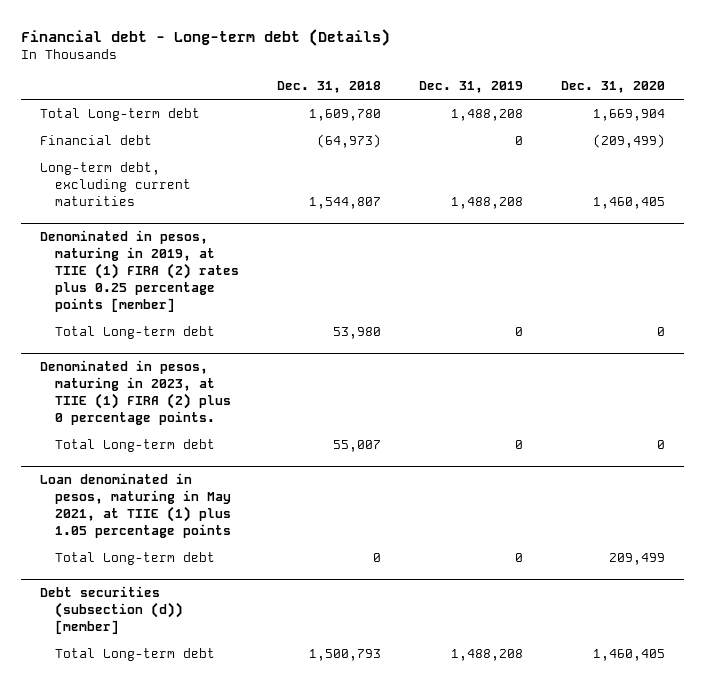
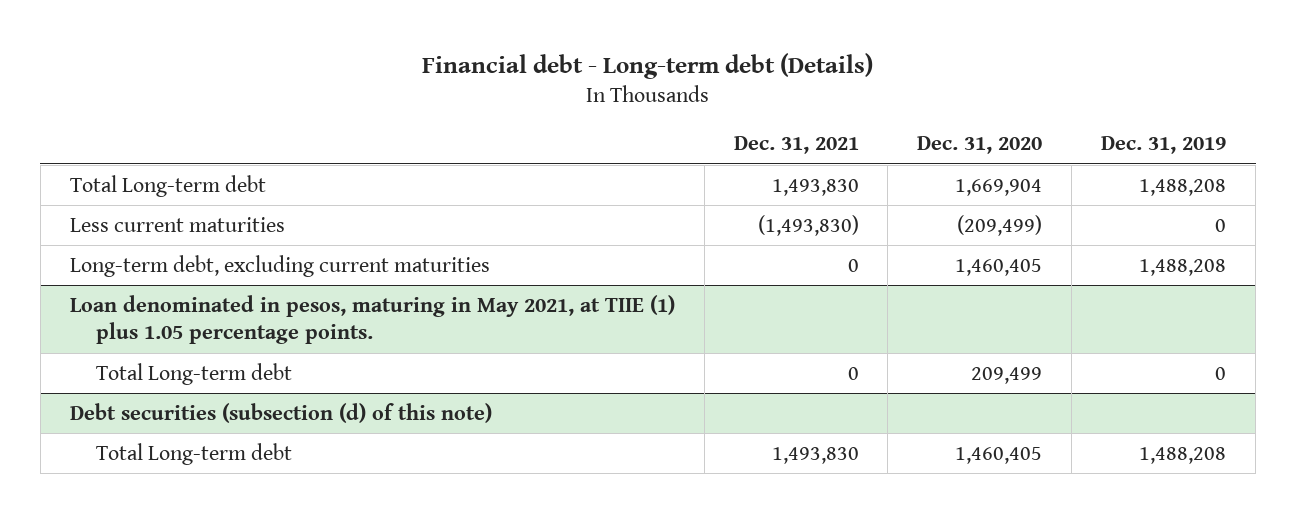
[277,81,382,94] Dec. 31, 2018 -> none
none -> [733,136,859,155] Dec. 31, 2021
[40,135,153,146] Financial debt -> [69,216,285,232] Less current maturities
[40,230,240,312] Denominated in pesos, maturing in 2019, at TIIE (1) FIRA (2) rates plus 0.25 percentage points [member] -> none
[55,326,216,340] Total Long-term debt -> none
[40,360,232,426] Denominated in pesos, maturing in 2023, at TIIE (1) FIRA (2) plus 0 percentage points. -> none
[55,439,216,453] Total Long-term debt -> none
[40,473,232,539] Loan denominated in pesos, maturing in May 2021, at TIIE (1) plus 1.05 percentage points -> [69,294,675,345] Loan denominated in pesos, maturing in May 2021, at TIIE (1) plus 1.05 percentage points.
[40,586,184,635] Debt securities (subsection (d)) [member] -> [69,402,492,423] Debt securities (subsection (d) of this note)

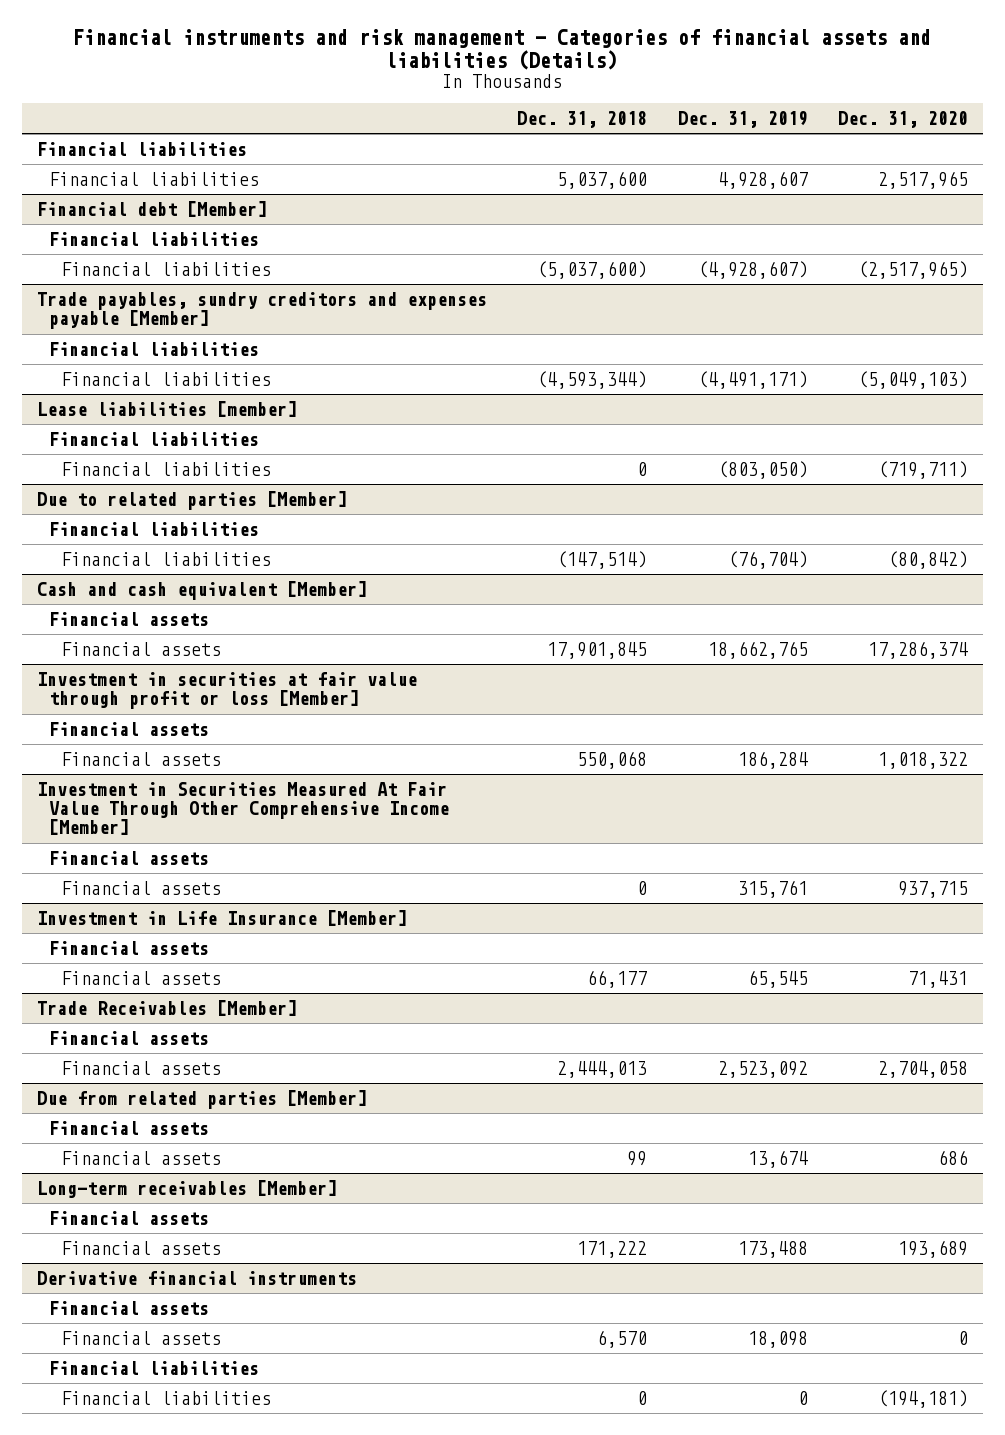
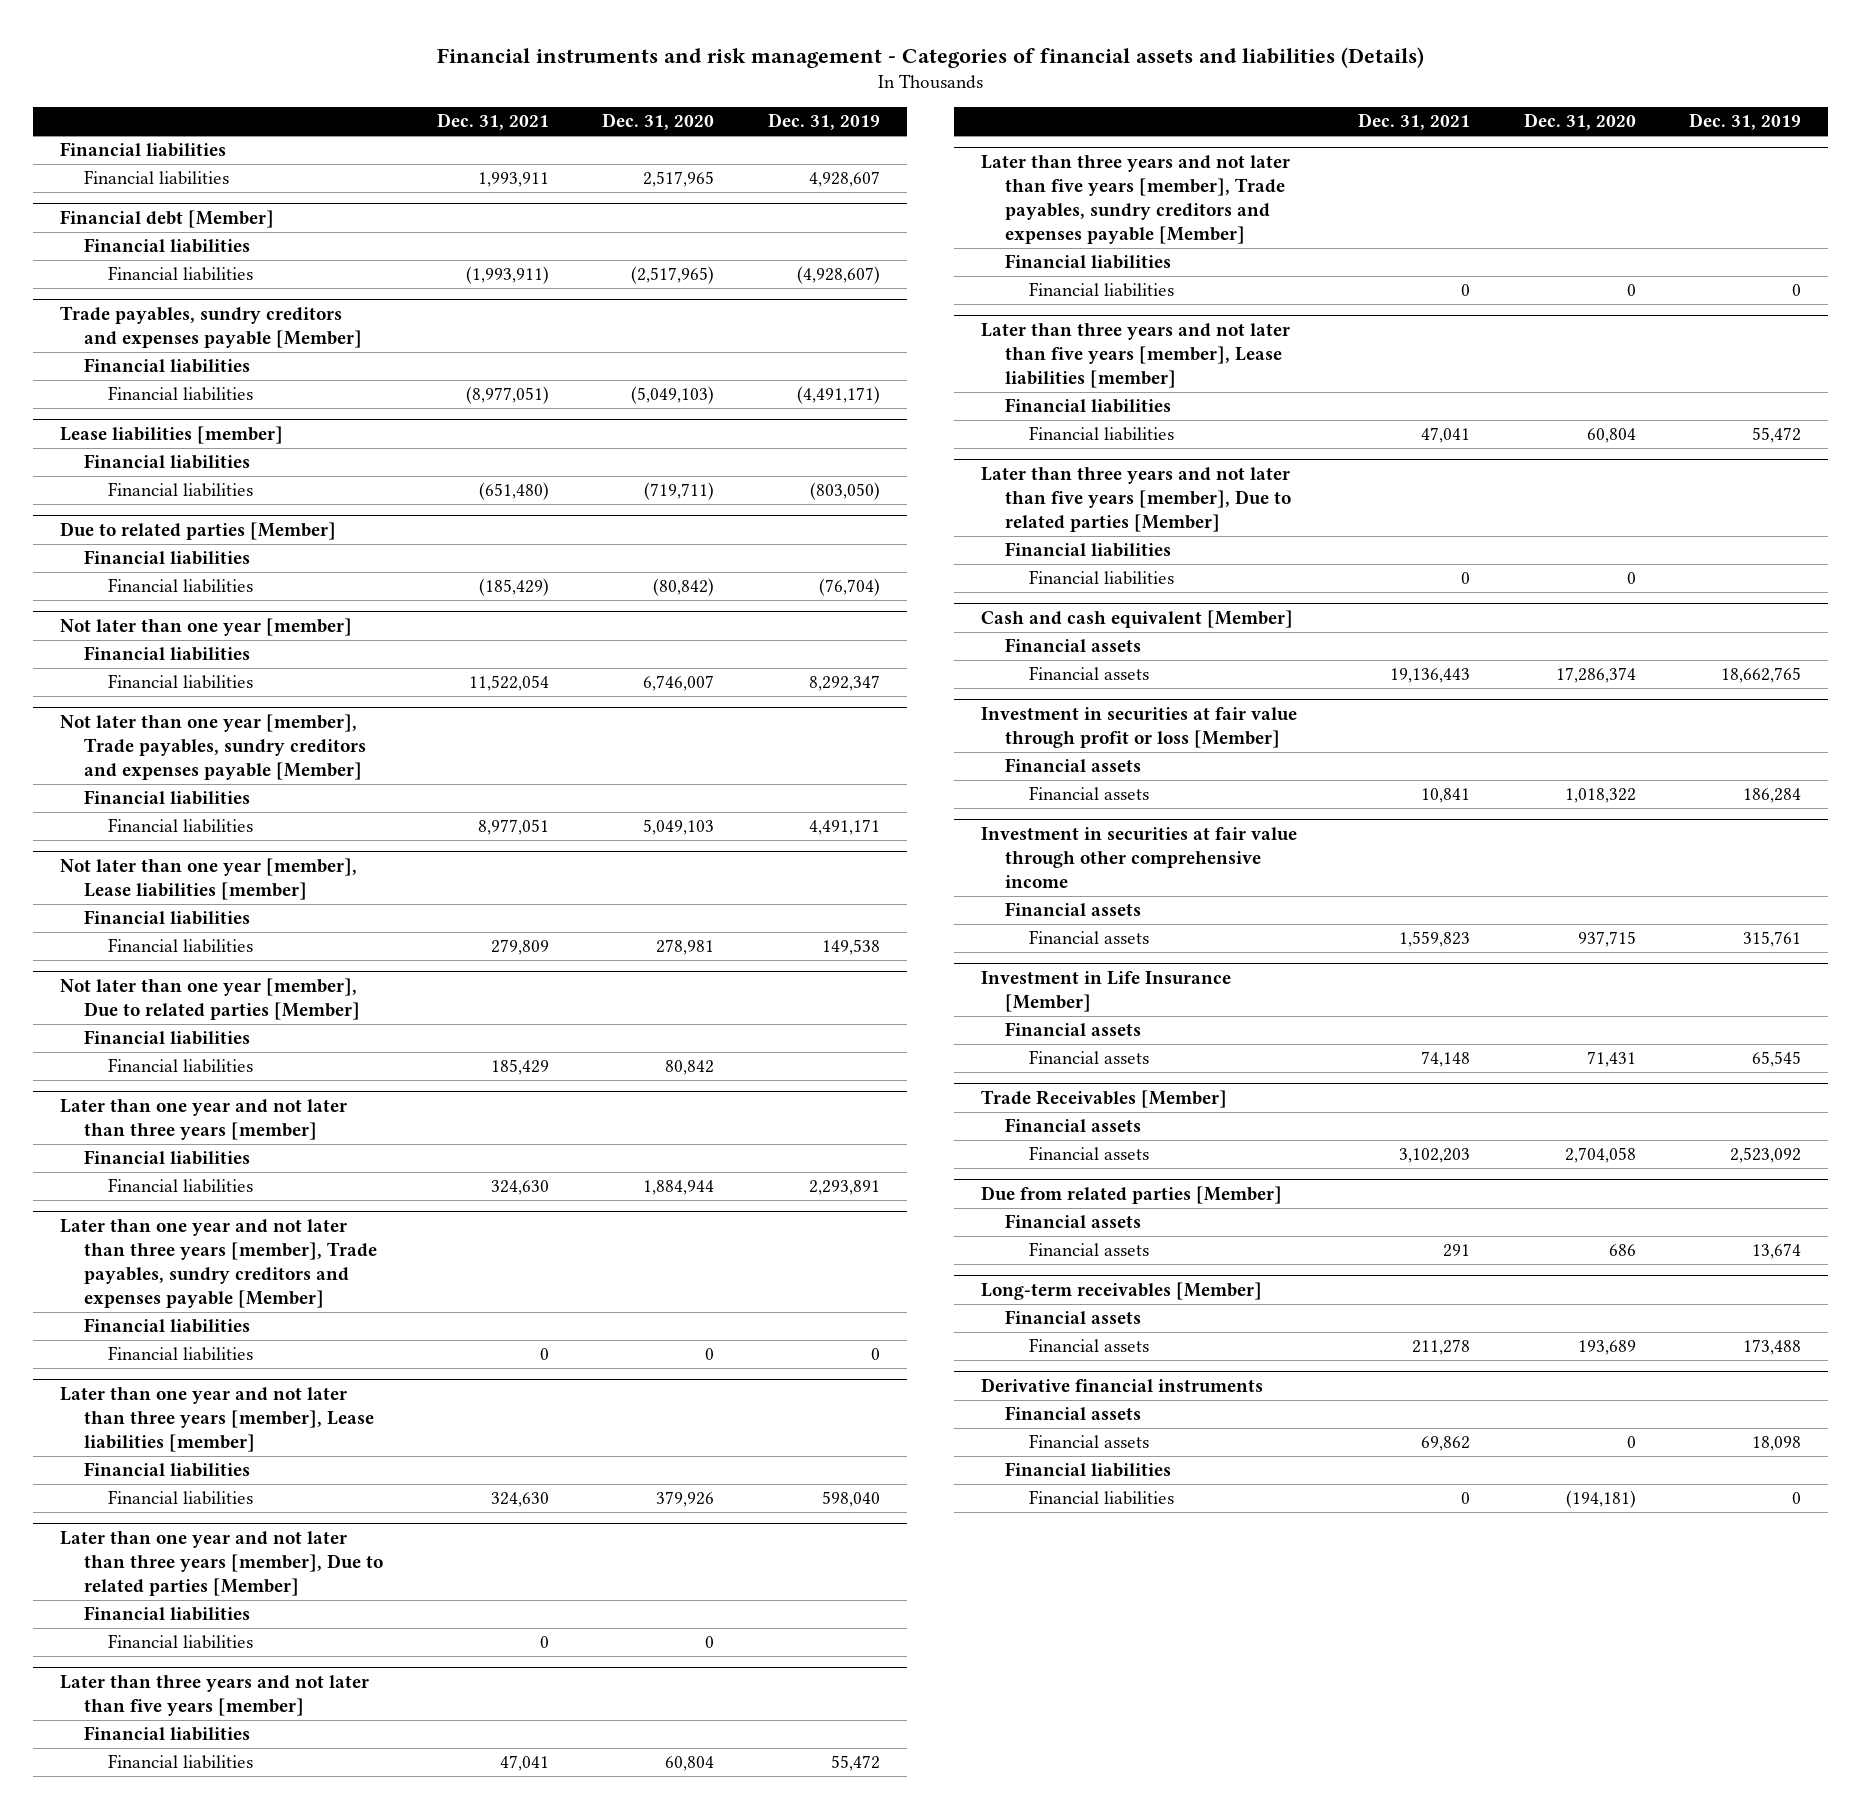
[517,110,648,128] Dec. 31, 2018 -> none
none -> [436,113,549,131] Dec. 31, 2021
none -> [60,618,353,637] Not later than one year [member]
none -> [83,646,250,662] Financial liabilities
none -> [107,674,253,690] Financial liabilities
none -> [60,714,366,780] Not later than one year [member], Trade payables, sundry creditors and expenses payable [Member]
none -> [83,790,250,806] Financial liabilities
none -> [107,818,253,834] Financial liabilities
none -> [60,858,358,900] Not later than one year [member], Lease liabilities [member]
none -> [83,910,250,926] Financial liabilities
none -> [107,938,253,954] Financial liabilities
none -> [60,978,360,1020] Not later than one year [member], Due to related parties [Member]
none -> [83,1030,250,1046] Financial liabilities
none -> [107,1058,253,1074] Financial liabilities
none -> [60,1099,348,1140] Later than one year and not later than three years [member]
none -> [83,1150,250,1166] Financial liabilities
none -> [107,1178,253,1194] Financial liabilities
none -> [60,1219,377,1308] Later than one year and not later than three years [member], Trade payables, sundry creditors and expenses payable [Member]
none -> [83,1318,250,1334] Financial liabilities
none -> [107,1346,253,1362] Financial liabilities
none -> [60,1387,374,1452] Later than one year and not later than three years [member], Lease liabilities [member]
none -> [83,1462,250,1478] Financial liabilities
none -> [107,1490,253,1506] Financial liabilities
none -> [60,1531,383,1596] Later than one year and not later than three years [member], Due to related parties [Member]
none -> [83,1606,250,1622] Financial liabilities
none -> [107,1634,253,1650] Financial liabilities
none -> [60,1675,370,1716] Later than three years and not later than five years [member]
none -> [83,1726,250,1742] Financial liabilities
none -> [107,1754,253,1770] Financial liabilities
none -> [981,155,1291,244] Later than three years and not later than five years [member], Trade payables, sundry creditors and expenses payable [Member]
none -> [1005,254,1172,270] Financial liabilities
none -> [1028,282,1174,298] Financial liabilities
none -> [981,323,1291,388] Later than three years and not later than five years [member], Lease liabilities [member]
none -> [1005,398,1172,414] Financial liabilities
none -> [1028,426,1174,442] Financial liabilities
none -> [981,467,1292,532] Later than three years and not later than five years [member], Due to related parties [Member]
none -> [1005,542,1172,558] Financial liabilities
none -> [1028,570,1174,586] Financial liabilities
[37,782,450,836] Investment in Securities Measured At Fair Value Through Other Comprehensive Income [Member] -> [981,827,1298,888] Investment in securities at fair value through other comprehensive income

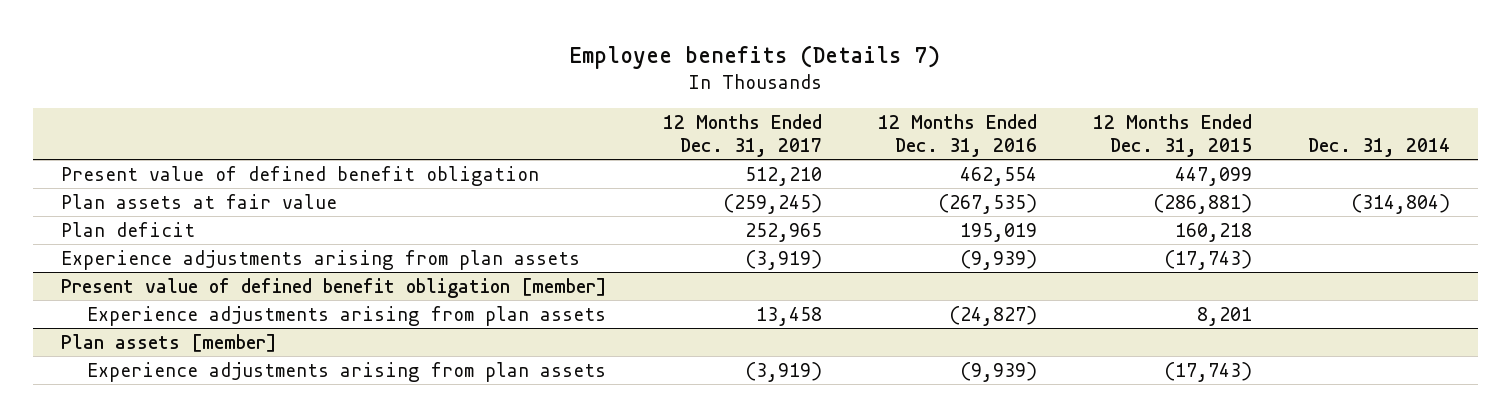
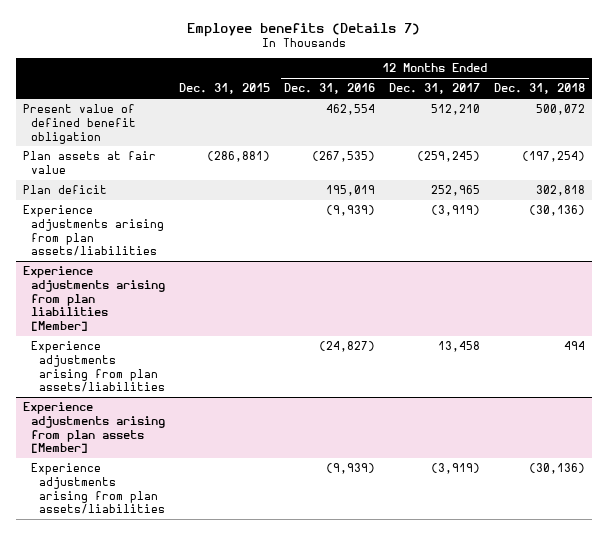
[1092,114,1252,157] 12 Months Ended Dec. 31, 2015 -> none
[1308,137,1451,157] Dec. 31, 2014 -> none
none -> [179,83,271,95] Dec. 31, 2015
none -> [494,83,586,95] Dec. 31, 2018
[60,249,580,270] Experience adjustments arising from plan assets -> [22,205,164,257] Experience adjustments arising from plan assets/liabilities
[60,277,607,298] Present value of defined benefit obligation [member] -> [22,266,165,331] Experience adjustments arising from plan liabilities [Member]
[87,305,607,326] Experience adjustments arising from plan assets -> [30,341,166,393] Experience adjustments arising from plan assets/liabilities
[60,333,277,352] Plan assets [member] -> [22,402,165,454] Experience adjustments arising from plan assets [Member]
[87,361,607,382] Experience adjustments arising from plan assets -> [30,463,166,515] Experience adjustments arising from plan assets/liabilities

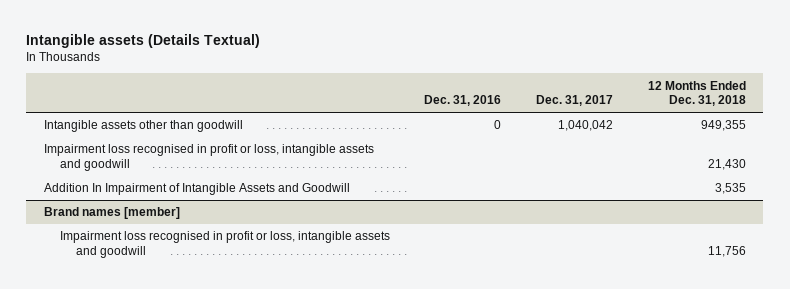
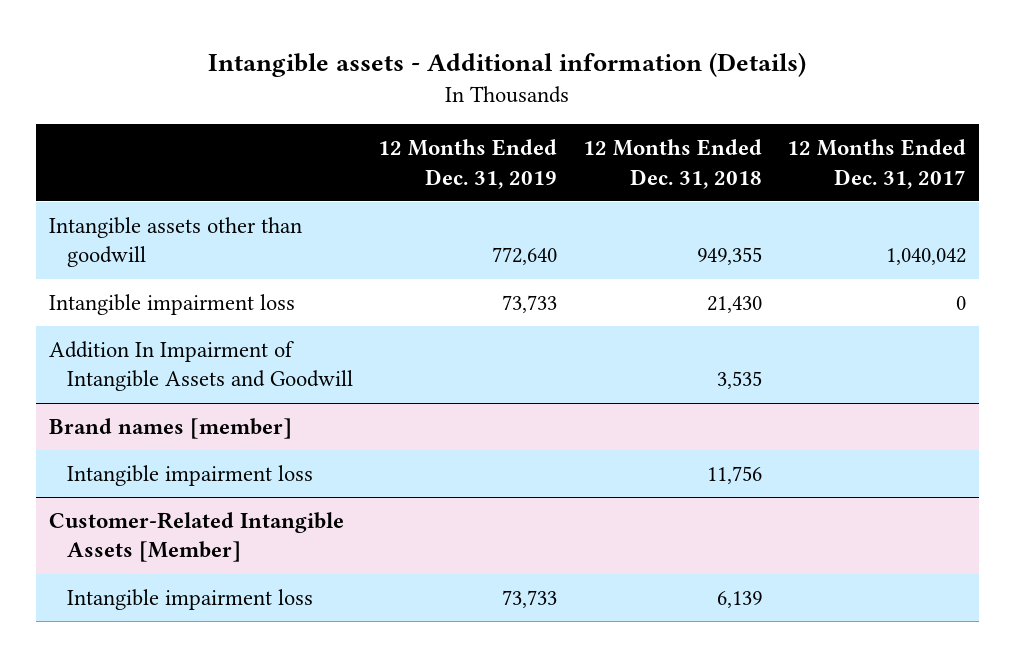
[26,34,261,49] Intangible assets (Details Textual) -> [208,52,807,78] Intangible assets - Additional information (Details)
[424,95,502,107] Dec. 31, 2016 -> none
[536,95,614,107] Dec. 31, 2017 -> none
none -> [378,139,558,189] 12 Months Ended Dec. 31, 2019
none -> [787,139,967,189] 12 Months Ended Dec. 31, 2017
[43,144,374,172] Impairment loss recognised in profit or loss, intangible assets and goodwill -> [48,293,295,315] Intangible impairment loss
[59,231,390,259] Impairment loss recognised in profit or loss, intangible assets and goodwill -> [66,464,313,486] Intangible impairment loss
none -> [48,511,344,563] Customer-Related Intangible Assets [Member]
none -> [66,588,313,610] Intangible impairment loss

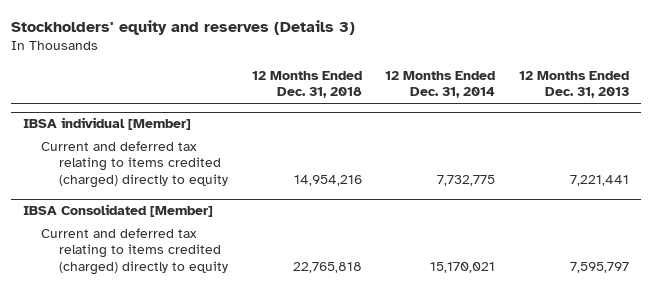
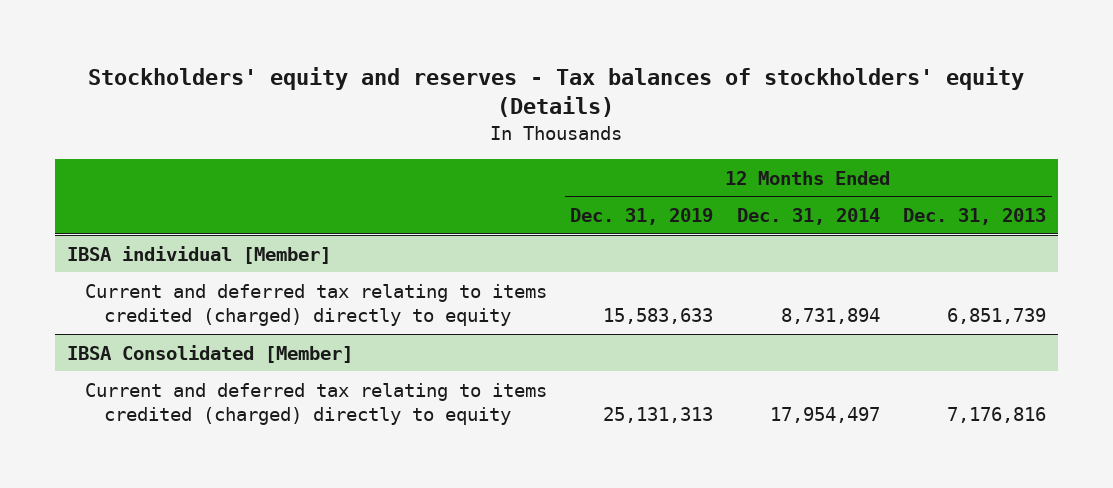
[11,20,356,36] Stockholders' equity and reserves (Details 3) -> [88,66,1025,118] Stockholders' equity and reserves - Tax balances of stockholders' equity (Details)
[251,70,362,99] 12 Months Ended Dec. 31, 2018 -> none
none -> [570,207,714,225] Dec. 31, 2019
[437,175,496,187] 7,732,775 -> [780,308,880,325] 8,731,894
[569,175,629,187] 7,221,441 -> [947,308,1047,325] 6,851,739
[430,262,496,274] 15,170,021 -> [769,407,880,424] 17,954,497
[569,262,629,274] 7,595,797 -> [947,407,1047,424] 7,176,816

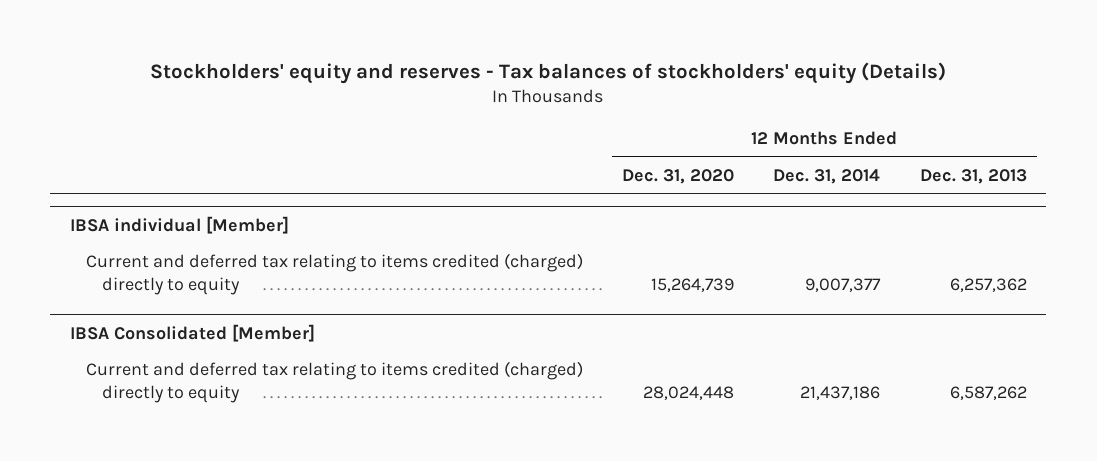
[570,207,714,225] Dec. 31, 2019 -> none
none -> [622,168,735,184] Dec. 31, 2020
[780,308,880,325] 8,731,894 -> [805,278,882,293] 9,007,377
[947,308,1047,325] 6,851,739 -> [949,278,1027,293] 6,257,362
[769,407,880,424] 17,954,497 -> [800,386,881,401] 21,437,186
[947,407,1047,424] 7,176,816 -> [949,386,1027,401] 6,587,262

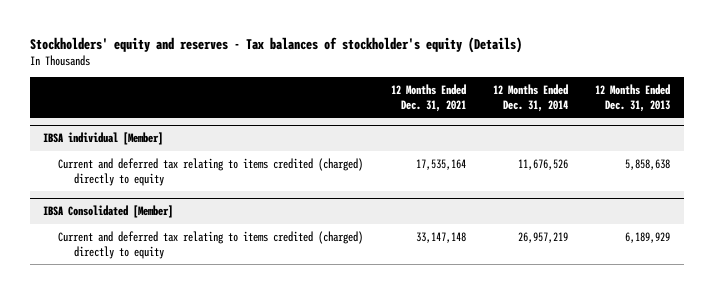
[150,61,947,84] Stockholders' equity and reserves - Tax balances of stockholders' equity (Details) -> [29,36,522,53] Stockholders' equity and reserves - Tax balances of stockholder's equity (Details)
[622,168,735,184] Dec. 31, 2020 -> none
none -> [390,83,466,113] 12 Months Ended Dec. 31, 2021
[805,278,882,293] 9,007,377 -> [517,158,568,170] 11,676,526
[949,278,1027,293] 6,257,362 -> [625,158,671,170] 5,858,638
[800,386,881,401] 21,437,186 -> [517,231,568,243] 26,957,219
[949,386,1027,401] 6,587,262 -> [625,231,671,243] 6,189,929

